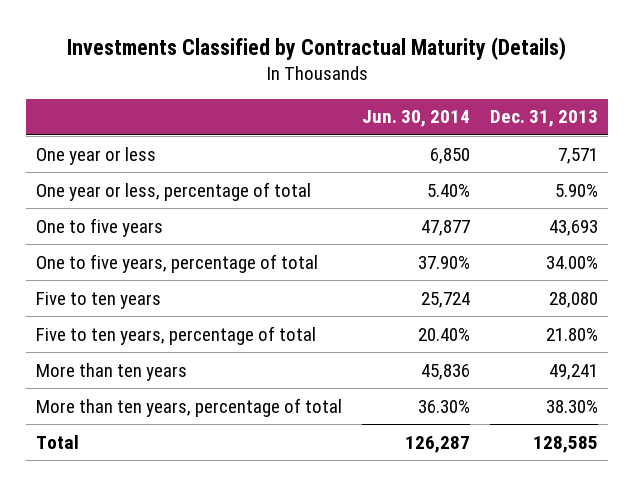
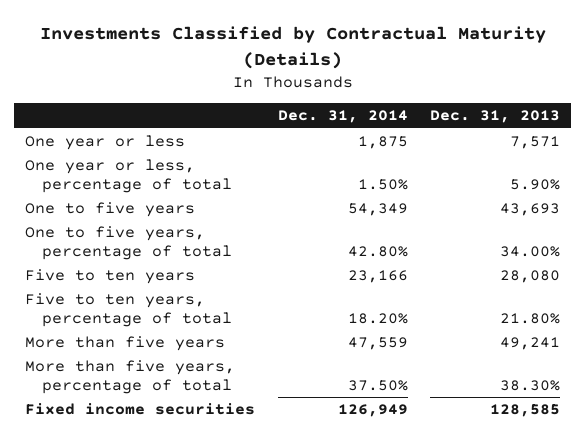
[361,110,470,128] Jun. 30, 2014 -> none
none -> [277,110,408,124] Dec. 31, 2014
[35,362,187,381] More than ten years -> [25,336,226,352] More than five years
[35,397,342,417] More than ten years, percentage of total -> [25,360,236,394] More than five years, percentage of total
[35,434,79,449] Total -> [25,403,256,416] Fixed income securities

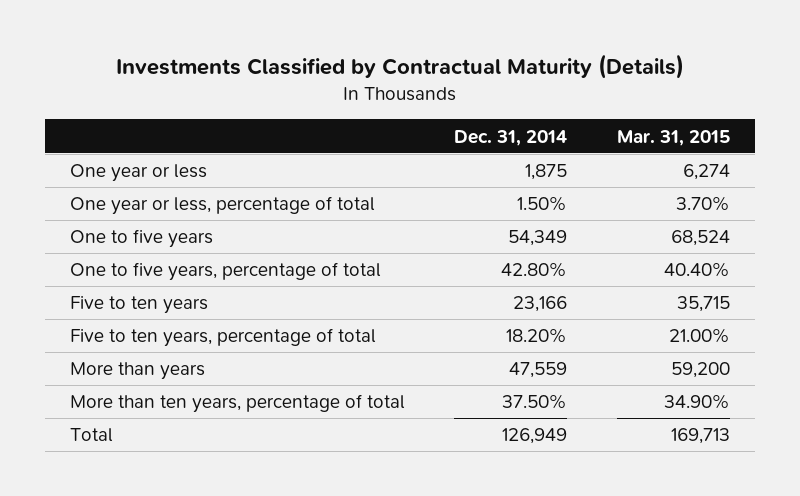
[430,110,561,124] Dec. 31, 2013 -> none
none -> [616,129,730,146] Mar. 31, 2015
[25,336,226,352] More than five years -> [69,362,205,381] More than years
[25,360,236,394] More than five years, percentage of total -> [69,394,405,414] More than ten years, percentage of total
[25,403,256,416] Fixed income securities -> [69,428,113,443] Total

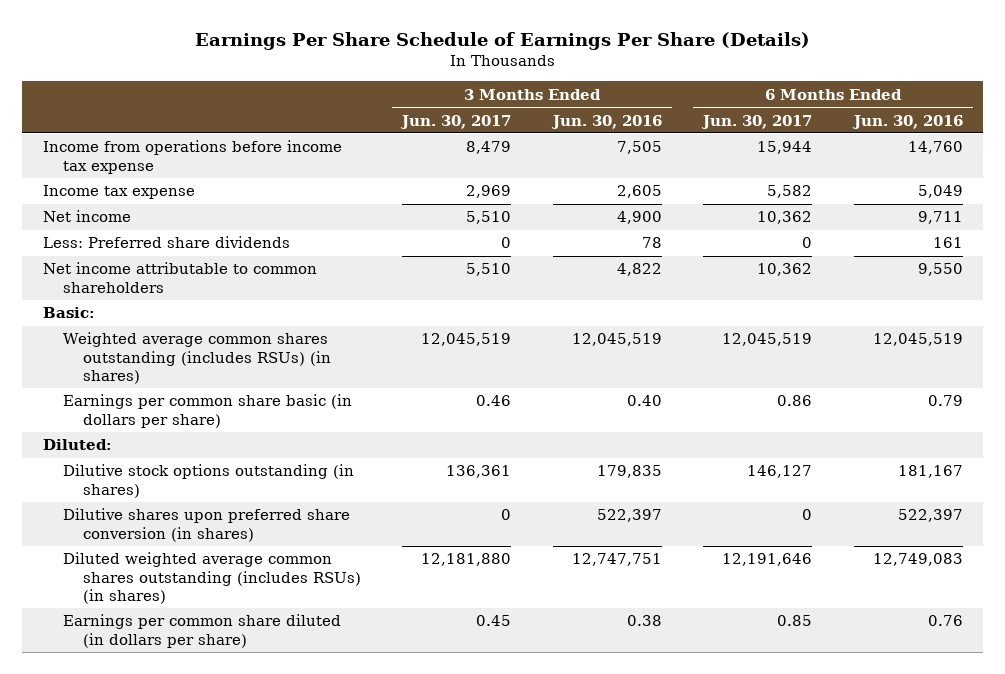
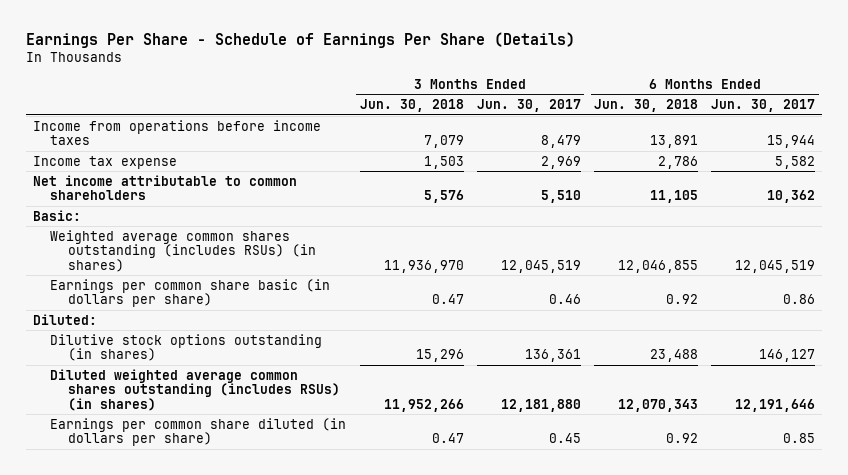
[194,31,810,50] Earnings Per Share Schedule of Earnings Per Share (Details) -> [25,32,575,49] Earnings Per Share - Schedule of Earnings Per Share (Details)
[550,114,662,129] Jun. 30, 2016 -> none
[851,114,963,129] Jun. 30, 2016 -> none
none -> [359,99,464,113] Jun. 30, 2018
none -> [594,99,699,113] Jun. 30, 2018
[42,140,342,174] Income from operations before income tax expense -> [32,119,321,146] Income from operations before income taxes
[42,210,131,223] Net income -> none
[42,236,290,249] Less: Preferred share dividends -> none
[62,508,350,542] Dilutive shares upon preferred share conversion (in shares) -> none

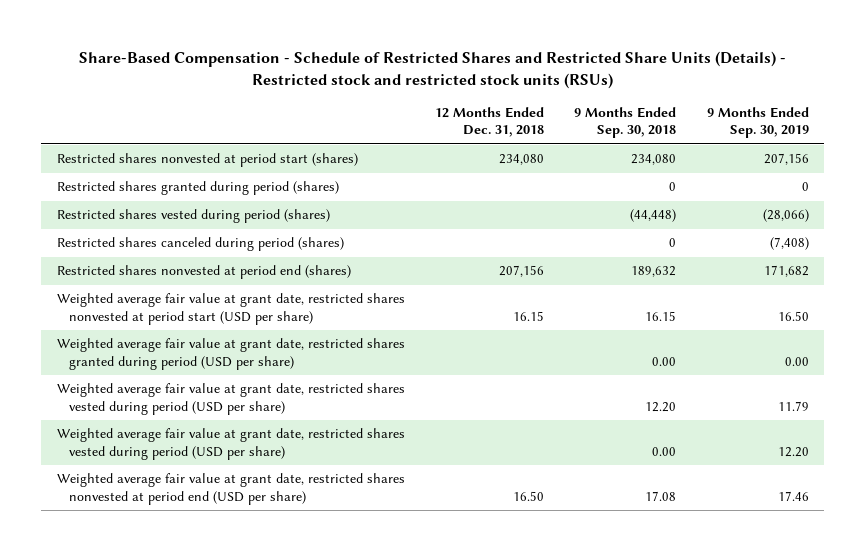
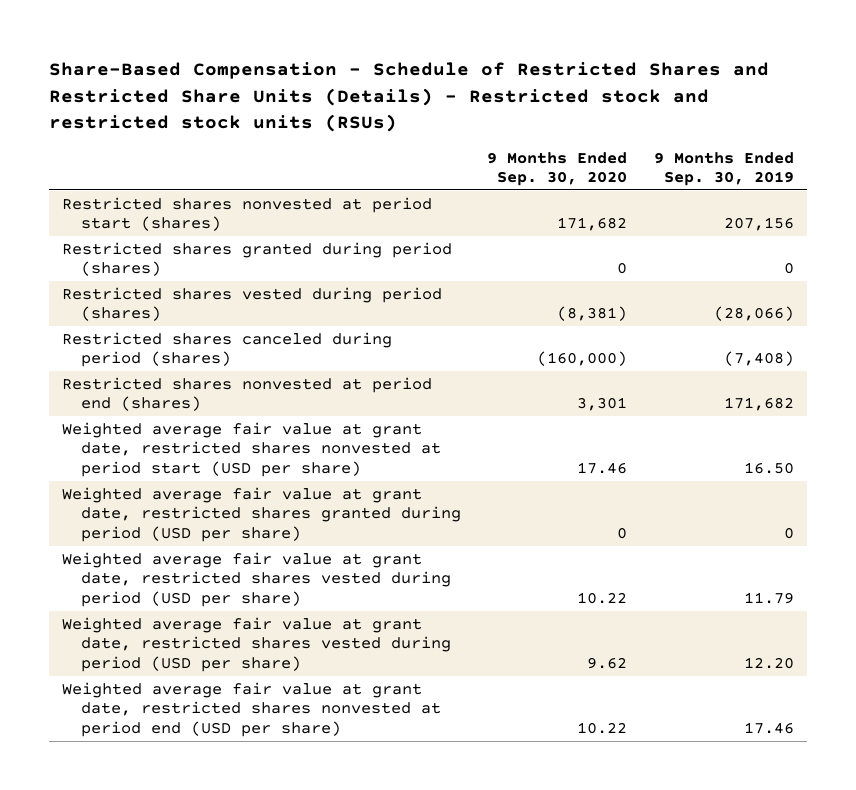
[434,107,544,138] 12 Months Ended Dec. 31, 2018 -> none
[574,107,677,139] 9 Months Ended Sep. 30, 2018 -> none
none -> [487,151,628,187] 9 Months Ended Sep. 30, 2020
[784,356,809,366] 0.00 -> [783,526,794,539] 0

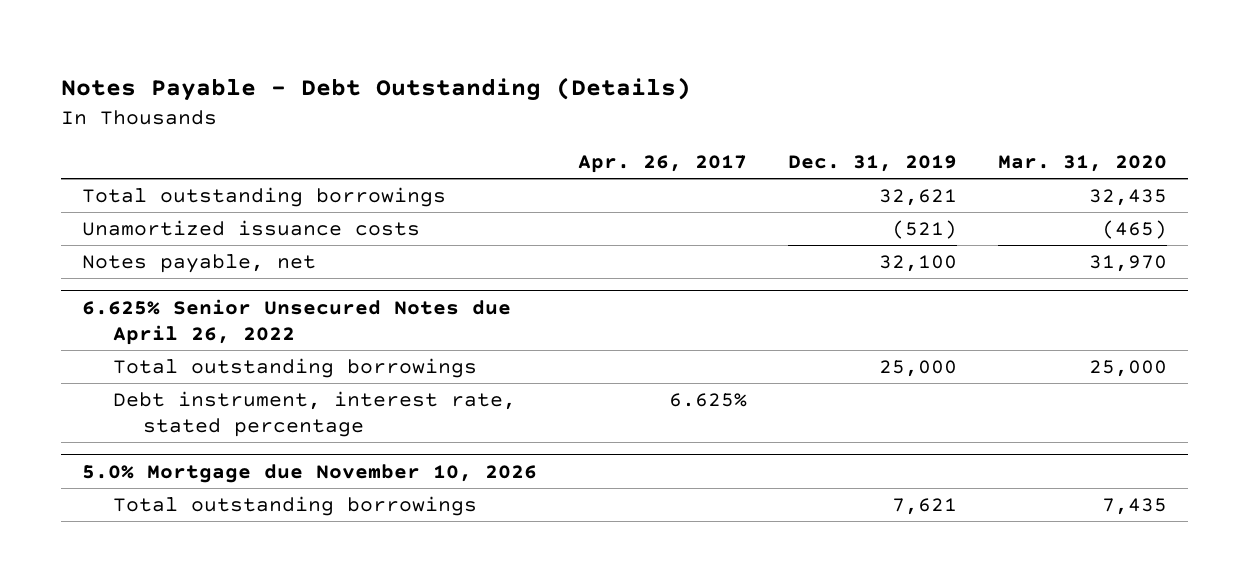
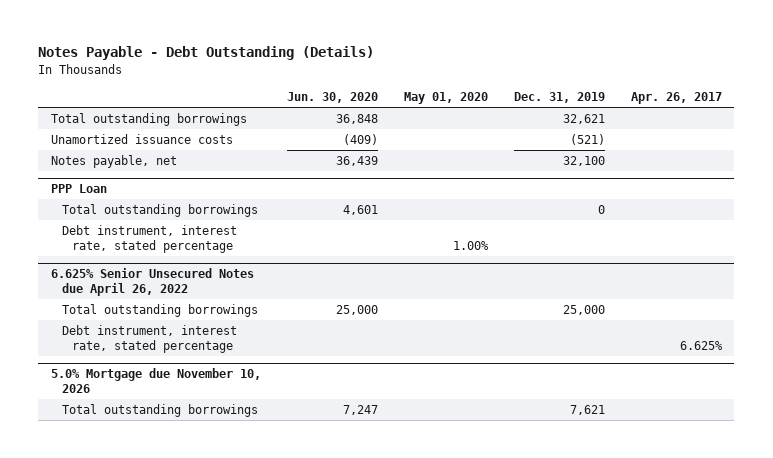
[998,155,1168,173] Mar. 31, 2020 -> none
none -> [287,92,379,104] Jun. 30, 2020
none -> [403,92,488,105] May 01, 2020
none -> [51,184,108,194] PPP Loan
none -> [61,203,258,217] Total outstanding borrowings
none -> [61,224,237,253] Debt instrument, interest rate, stated percentage

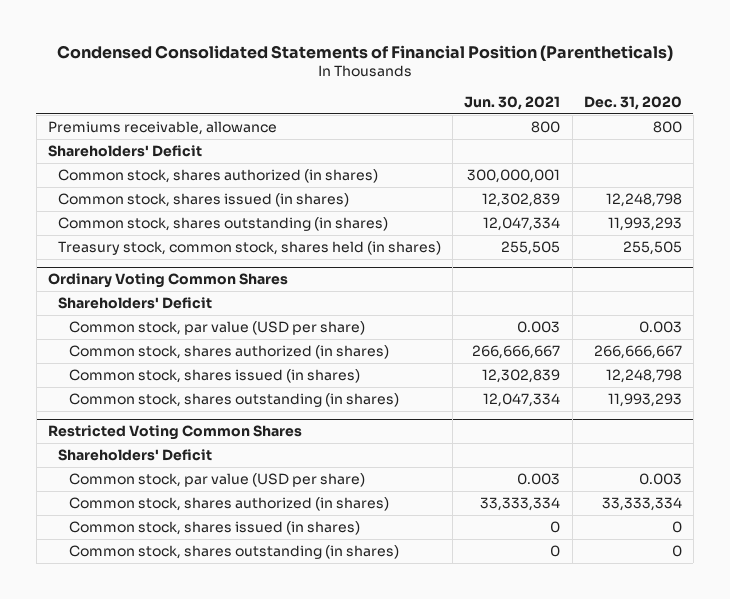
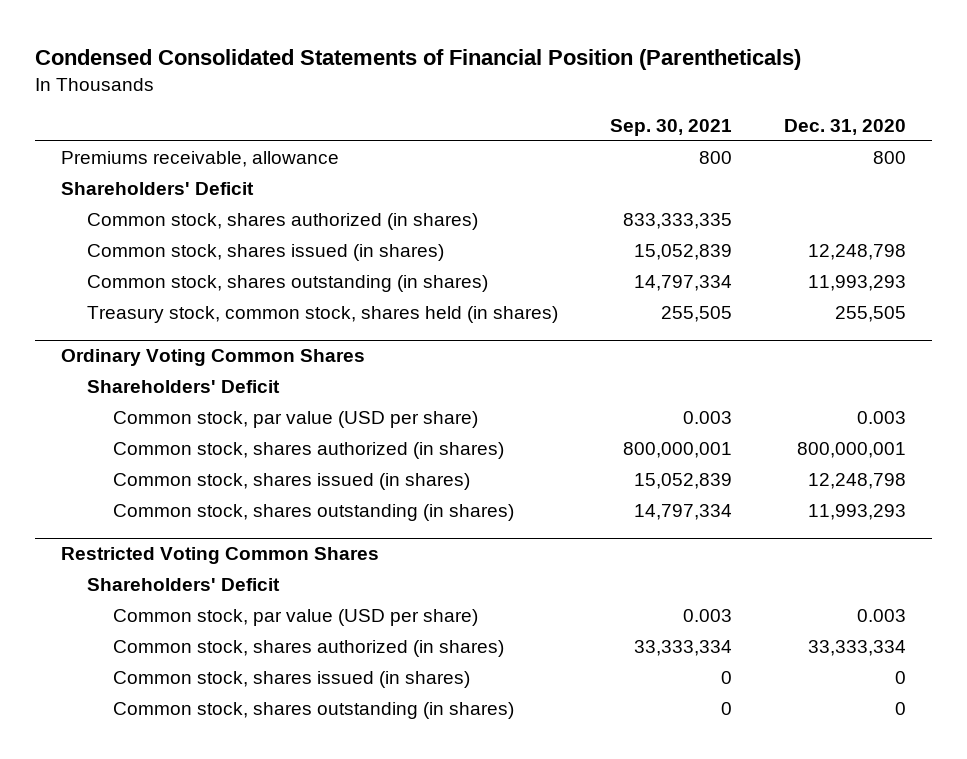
[464,96,561,111] Jun. 30, 2021 -> none
none -> [609,118,732,136] Sep. 30, 2021
[593,344,682,359] 266,666,667 -> [796,442,906,459] 800,000,001

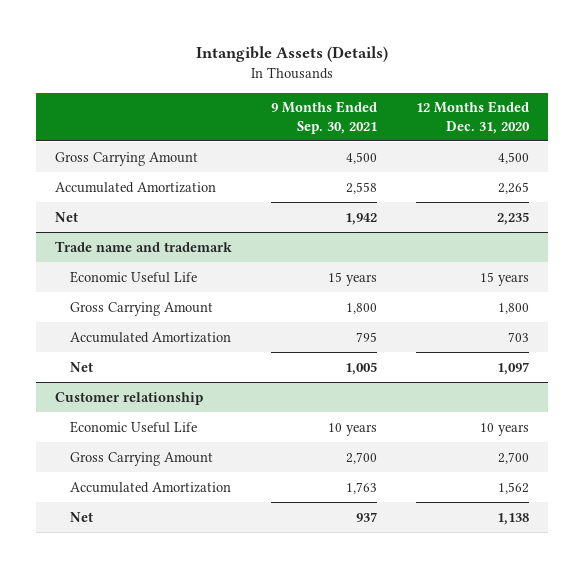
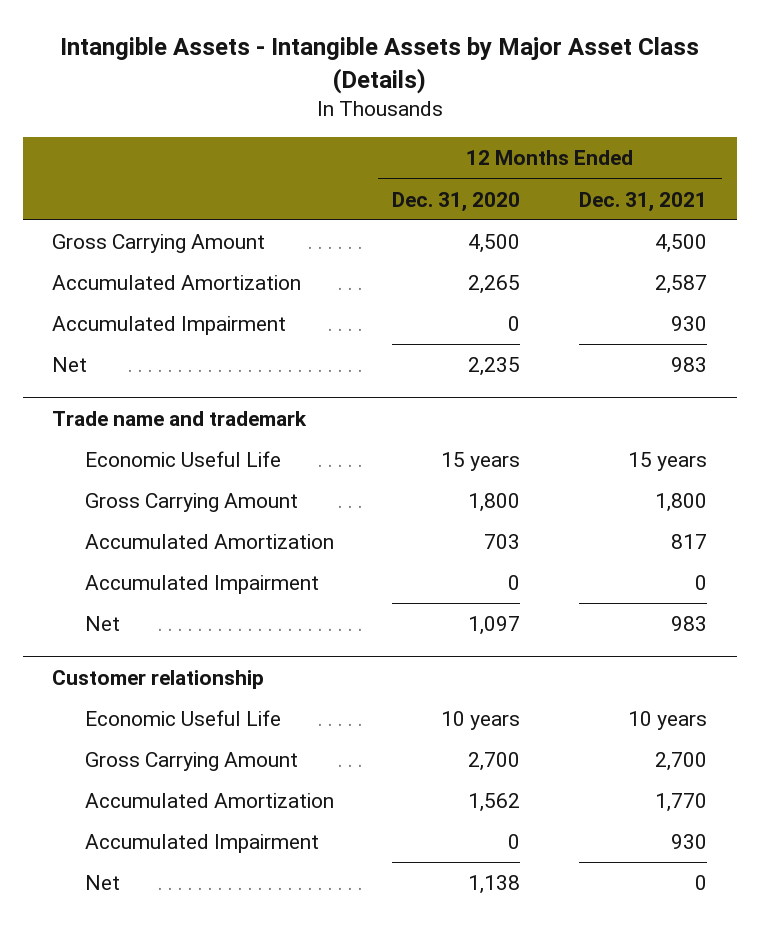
[196,46,389,63] Intangible Assets (Details) -> [59,37,699,94] Intangible Assets - Intangible Assets by Major Asset Class (Details)
[271,101,378,134] 9 Months Ended Sep. 30, 2021 -> none
none -> [579,191,708,212] Dec. 31, 2021
none -> [52,316,287,336] Accumulated Impairment
none -> [84,575,319,595] Accumulated Impairment
none -> [84,834,319,854] Accumulated Impairment

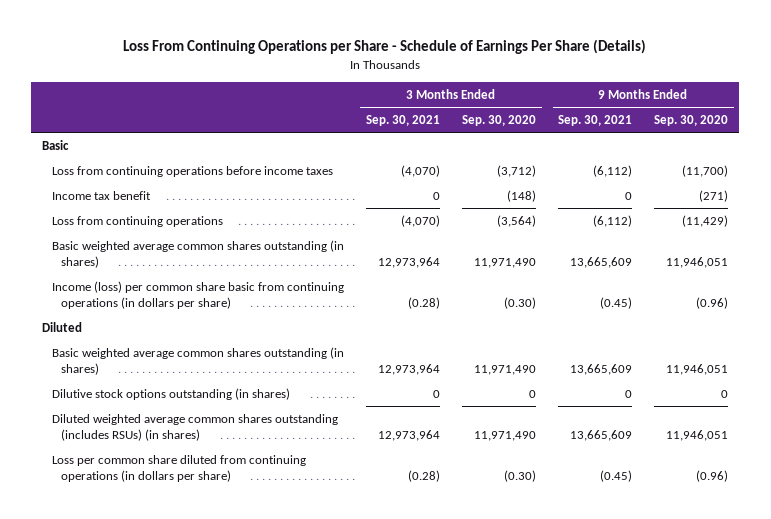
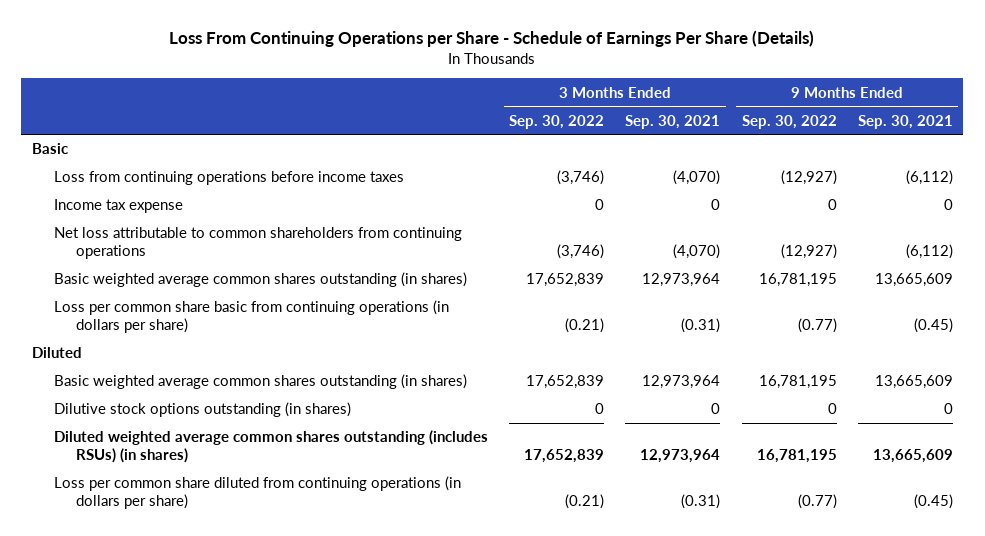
[462,114,537,126] Sep. 30, 2020 -> none
[654,114,729,126] Sep. 30, 2020 -> none
none -> [509,114,605,129] Sep. 30, 2022
none -> [741,114,837,129] Sep. 30, 2022
[51,190,151,200] Income tax benefit -> [53,199,183,214] Income tax expense
[51,215,223,227] Loss from continuing operations -> [53,227,462,259] Net loss attributable to common shareholders from continuing operations
[51,280,344,309] Income (loss) per common share basic from continuing operations (in dollars per share) -> [53,300,449,333] Loss per common share basic from continuing operations (in dollars per share)
[407,296,440,309] (0.28) -> [681,317,721,333] (0.31)
[407,469,440,482] (0.28) -> [681,493,721,509] (0.31)

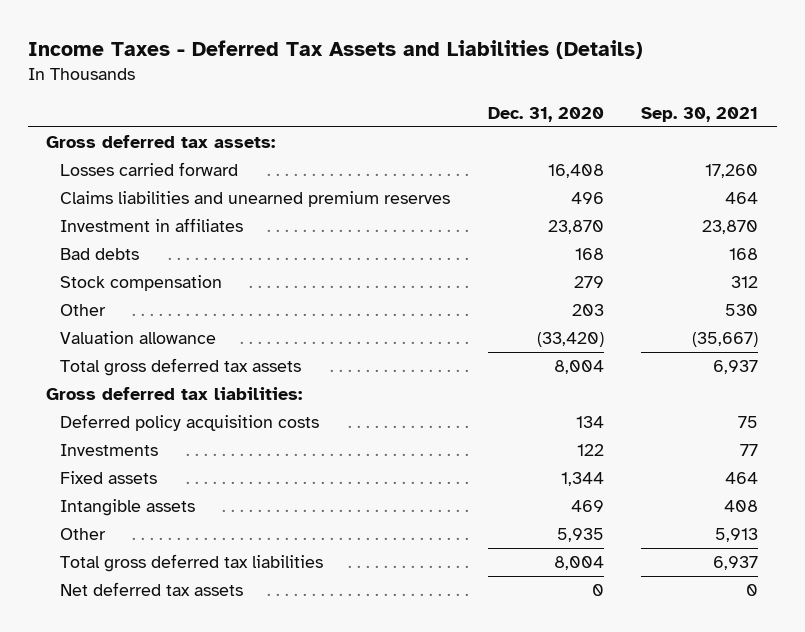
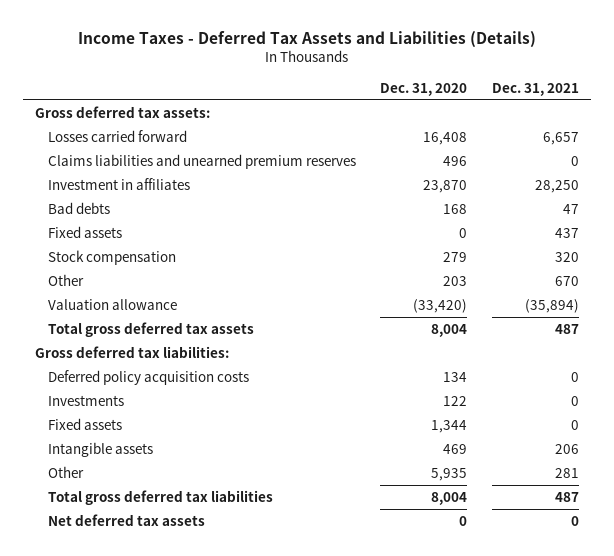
[641,106,759,122] Sep. 30, 2021 -> none
none -> [491,82,579,96] Dec. 31, 2021
none -> [47,226,122,239] Fixed assets

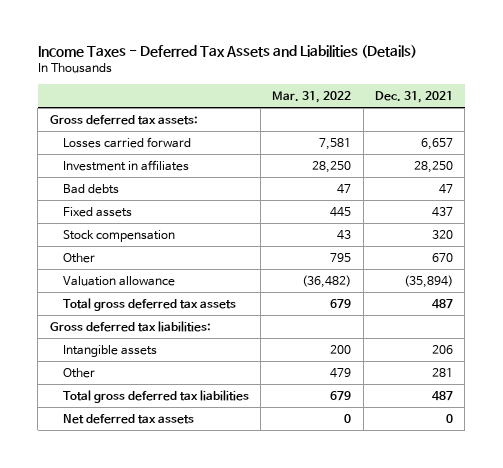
[380,82,468,96] Dec. 31, 2020 -> none
none -> [272,91,352,104] Mar. 31, 2022
[47,154,356,170] Claims liabilities and unearned premium reserves -> none
[47,370,249,386] Deferred policy acquisition costs -> none
[47,395,124,407] Investments -> none
[47,418,122,431] Fixed assets -> none

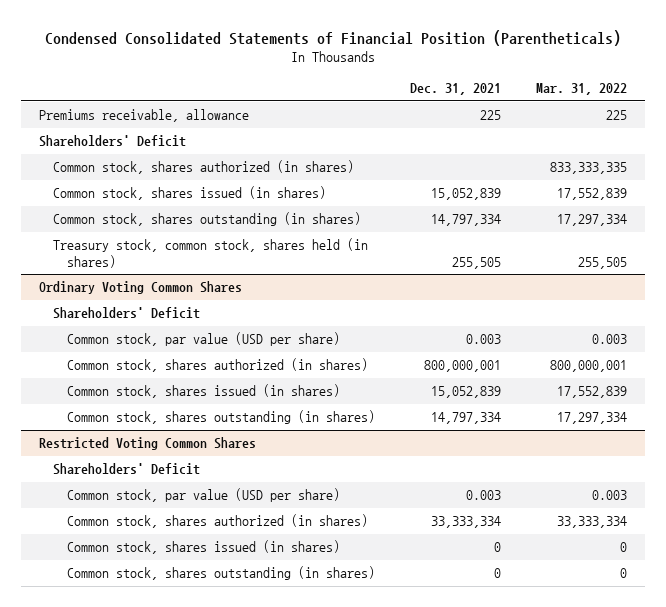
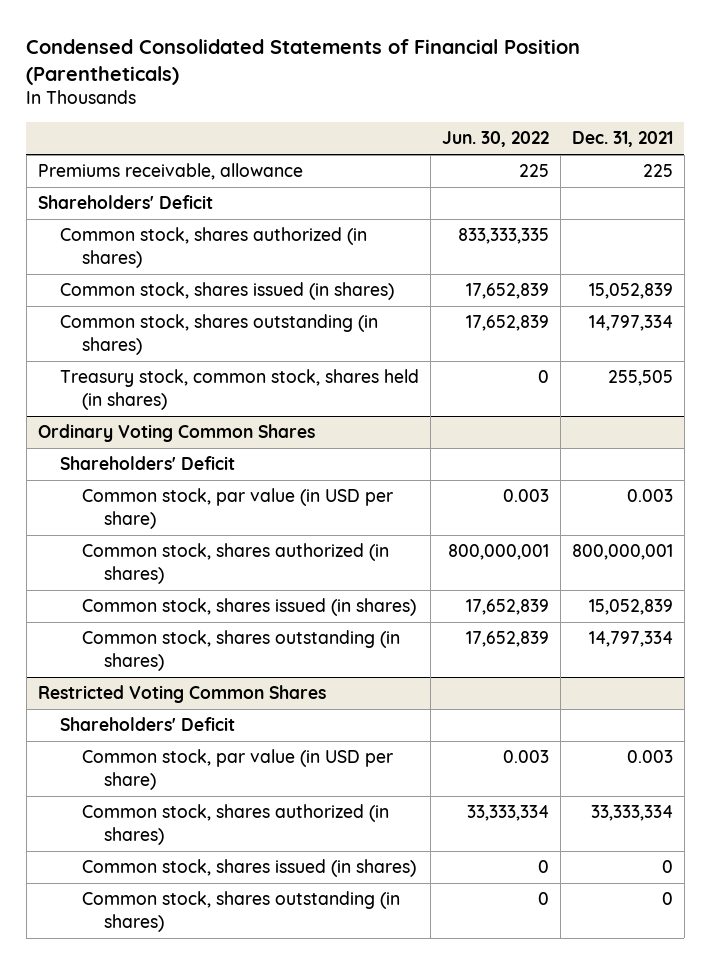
[536,83,628,96] Mar. 31, 2022 -> none
none -> [441,131,549,148] Jun. 30, 2022
[67,332,341,347] Common stock, par value (USD per share) -> [82,488,394,529] Common stock, par value (in USD per share)
[67,488,341,503] Common stock, par value (USD per share) -> [82,749,394,790] Common stock, par value (in USD per share)

